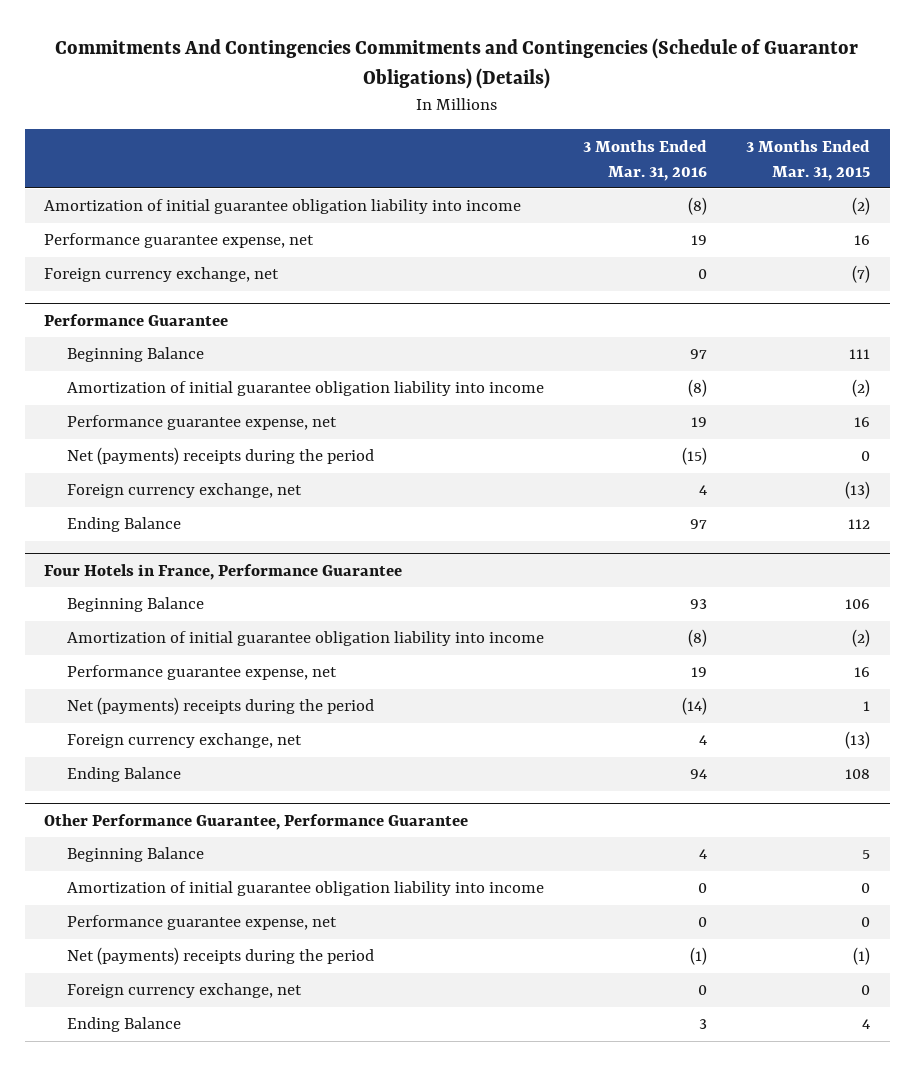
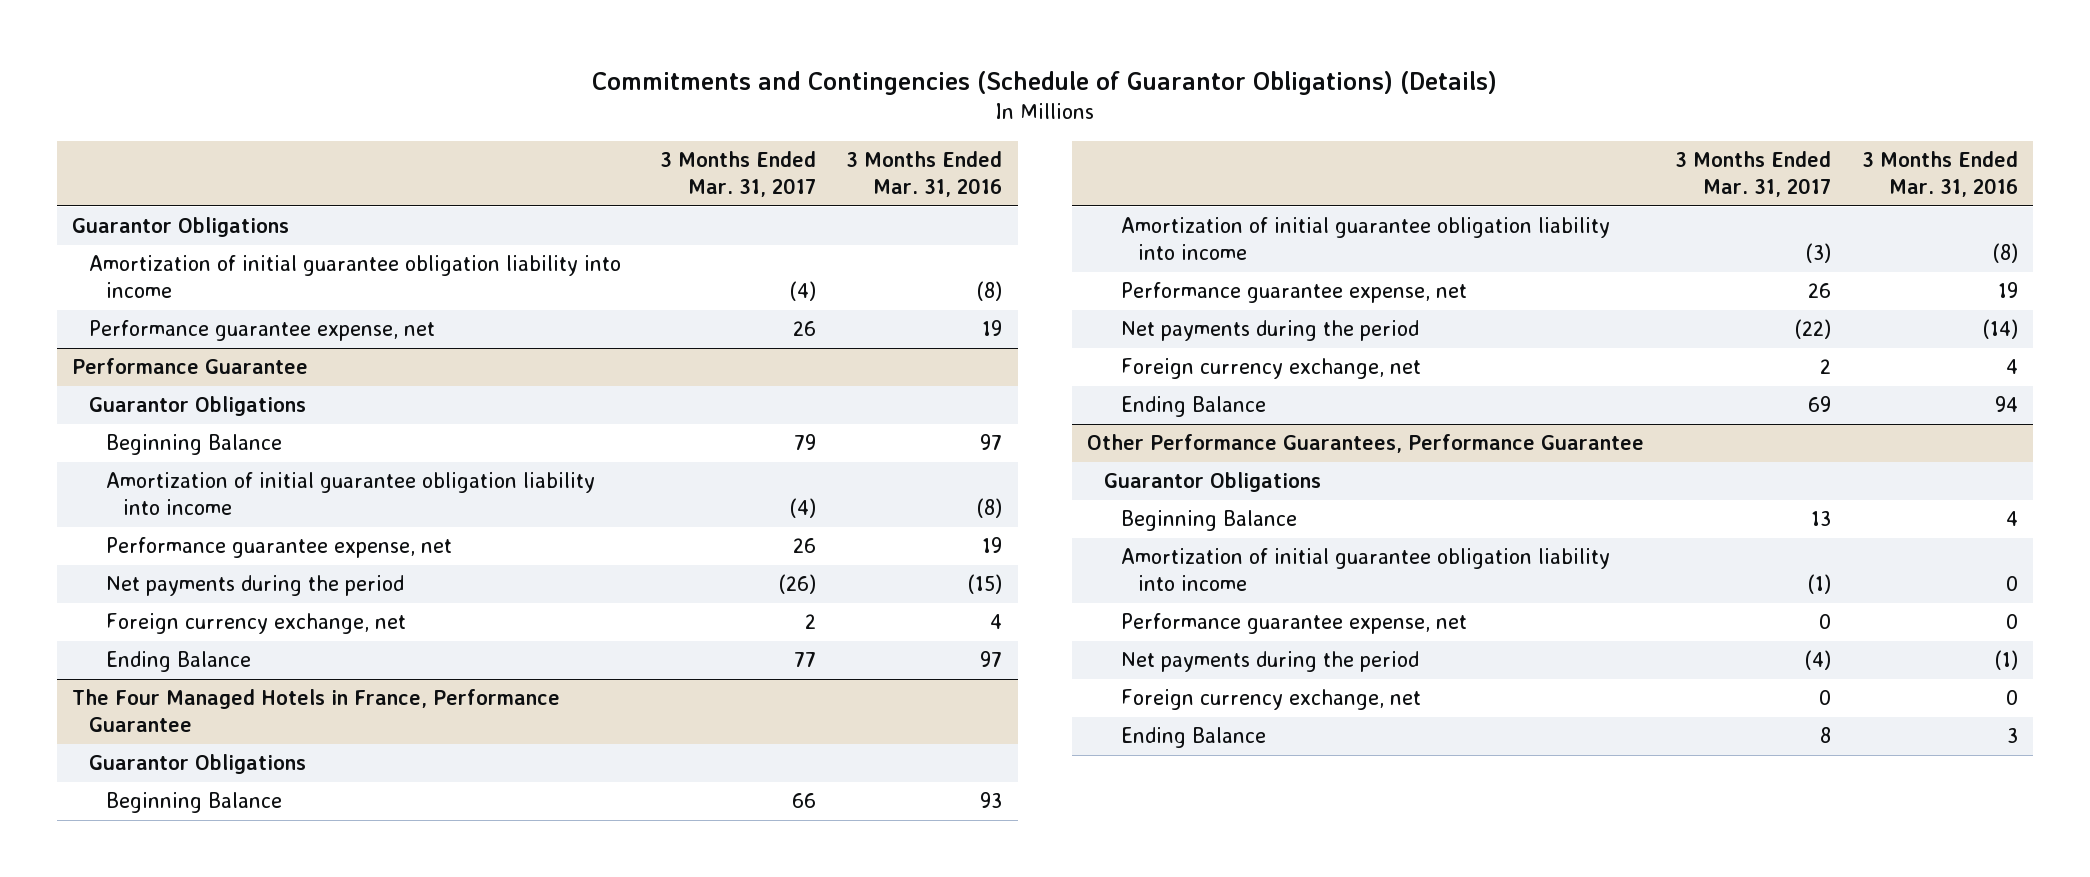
[55,38,859,90] Commitments And Contingencies Commitments and Contingencies (Schedule of Guarantor Obligations) (Details) -> [591,71,1497,96] Commitments and Contingencies (Schedule of Guarantor Obligations) (Details)
[746,139,871,181] 3 Months Ended Mar. 31, 2015 -> none
none -> [659,151,816,198] 3 Months Ended Mar. 31, 2017
none -> [71,217,289,238] Guarantor Obligations
[44,267,280,283] Foreign currency exchange, net -> none
none -> [88,396,306,417] Guarantor Obligations
[66,447,374,466] Net (payments) receipts during the period -> [105,575,404,597] Net payments during the period
[44,563,403,580] Four Hotels in France, Performance Guarantee -> [71,689,560,733] The Four Managed Hotels in France, Performance Guarantee
none -> [88,754,306,775] Guarantor Obligations
[66,697,374,716] Net (payments) receipts during the period -> [1121,320,1420,342] Net payments during the period
[44,813,469,830] Other Performance Guarantee, Performance Guarantee -> [1087,434,1645,454] Other Performance Guarantees, Performance Guarantee
none -> [1104,472,1322,493] Guarantor Obligations
[66,947,374,966] Net (payments) receipts during the period -> [1121,651,1420,673] Net payments during the period

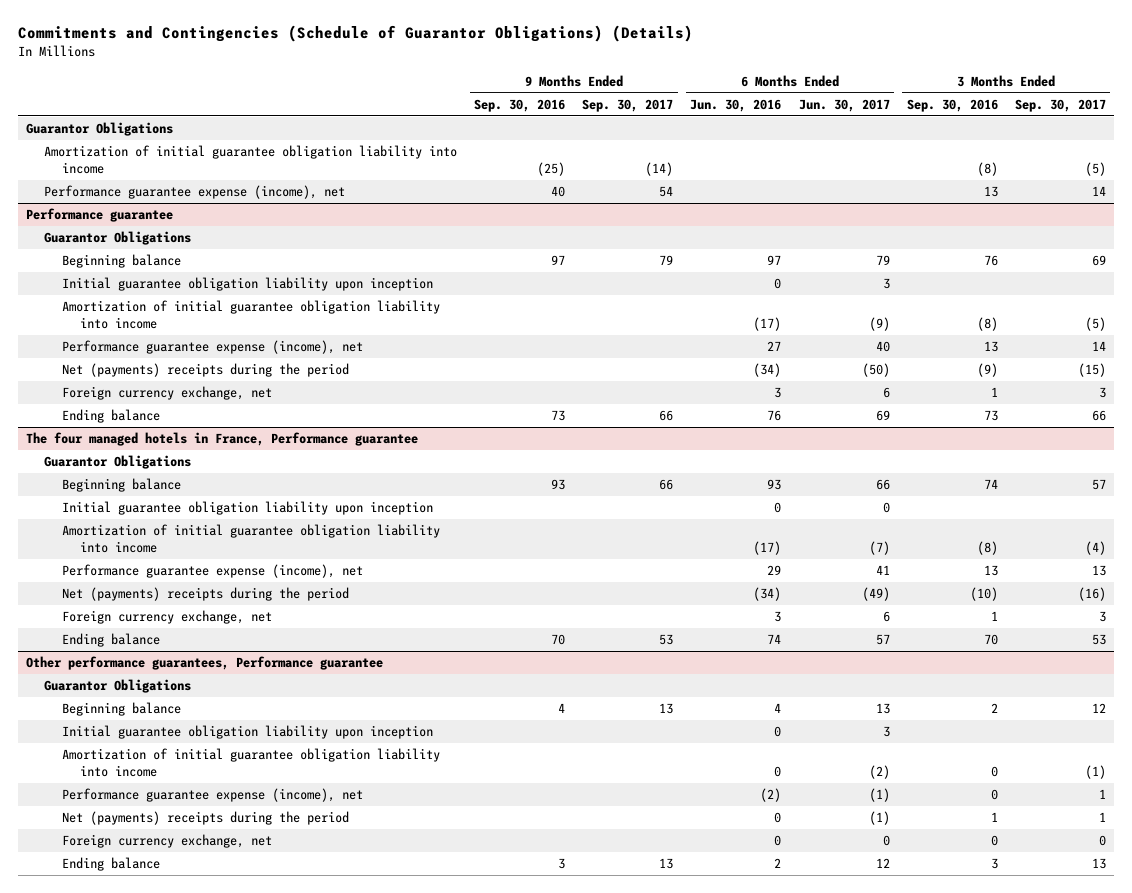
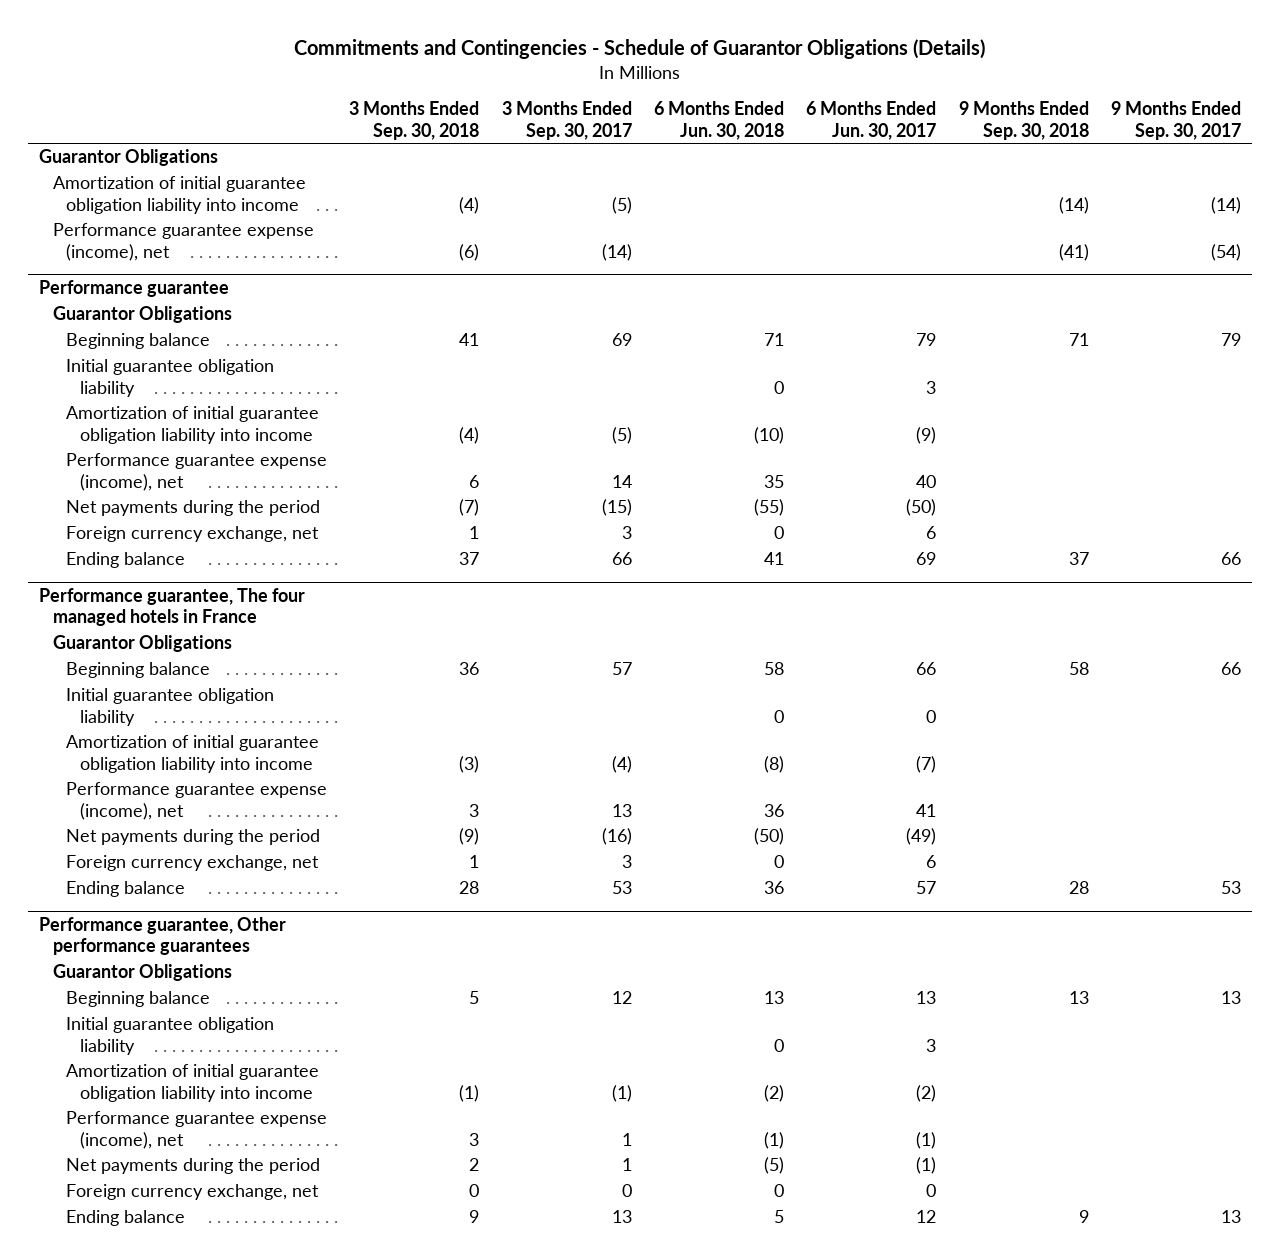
[17,25,693,43] Commitments and Contingencies (Schedule of Guarantor Obligations) (Details) -> [293,38,985,59] Commitments and Contingencies - Schedule of Guarantor Obligations (Details)
[474,98,566,112] Sep. 30, 2016 -> none
[690,98,782,112] Jun. 30, 2016 -> none
[906,98,998,112] Sep. 30, 2016 -> none
none -> [349,101,480,140] 3 Months Ended Sep. 30, 2018
none -> [654,101,785,140] 6 Months Ended Jun. 30, 2018
none -> [958,101,1089,140] 9 Months Ended Sep. 30, 2018
[659,186,674,198] 54 -> [1210,243,1241,261] (54)
[1091,186,1106,197] 14 -> [601,243,632,261] (14)
[61,277,433,292] Initial guarantee obligation liability upon inception -> [66,359,275,397] Initial guarantee obligation liability
[61,363,349,378] Net (payments) receipts during the period -> [66,500,321,517] Net payments during the period
[26,432,419,447] The four managed hotels in France, Performance guarantee -> [38,587,305,627] Performance guarantee, The four managed hotels in France
[61,501,433,516] Initial guarantee obligation liability upon inception -> [66,688,275,726] Initial guarantee obligation liability
[61,587,349,602] Net (payments) receipts during the period -> [66,829,321,846] Net payments during the period
[26,656,384,671] Other performance guarantees, Performance guarantee -> [38,916,286,956] Performance guarantee, Other performance guarantees
[61,725,433,740] Initial guarantee obligation liability upon inception -> [66,1017,275,1055] Initial guarantee obligation liability
[61,811,349,826] Net (payments) receipts during the period -> [66,1158,321,1175] Net payments during the period

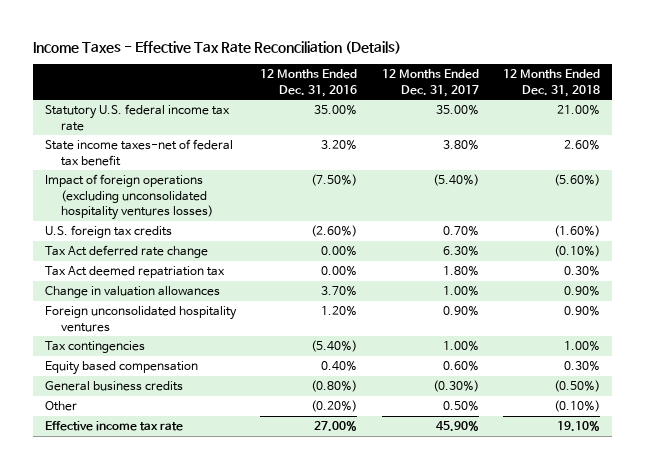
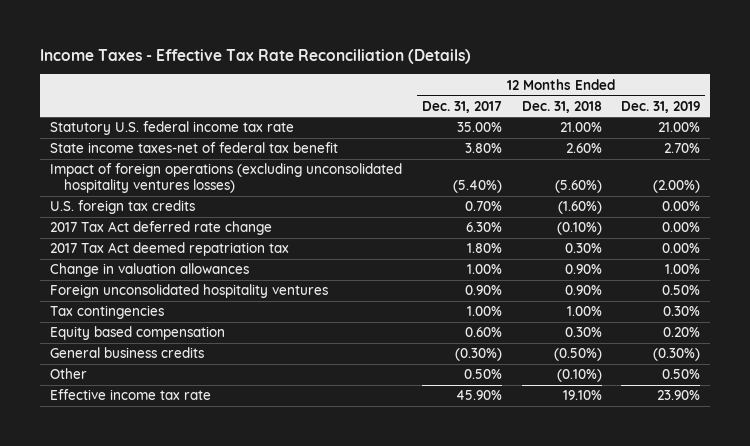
[260,69,358,97] 12 Months Ended Dec. 31, 2016 -> none
none -> [621,100,701,113] Dec. 31, 2019
[45,245,209,259] Tax Act deferred rate change -> [50,221,273,236] 2017 Tax Act deferred rate change
[45,266,226,279] Tax Act deemed repatriation tax -> [50,242,290,257] 2017 Tax Act deemed repatriation tax

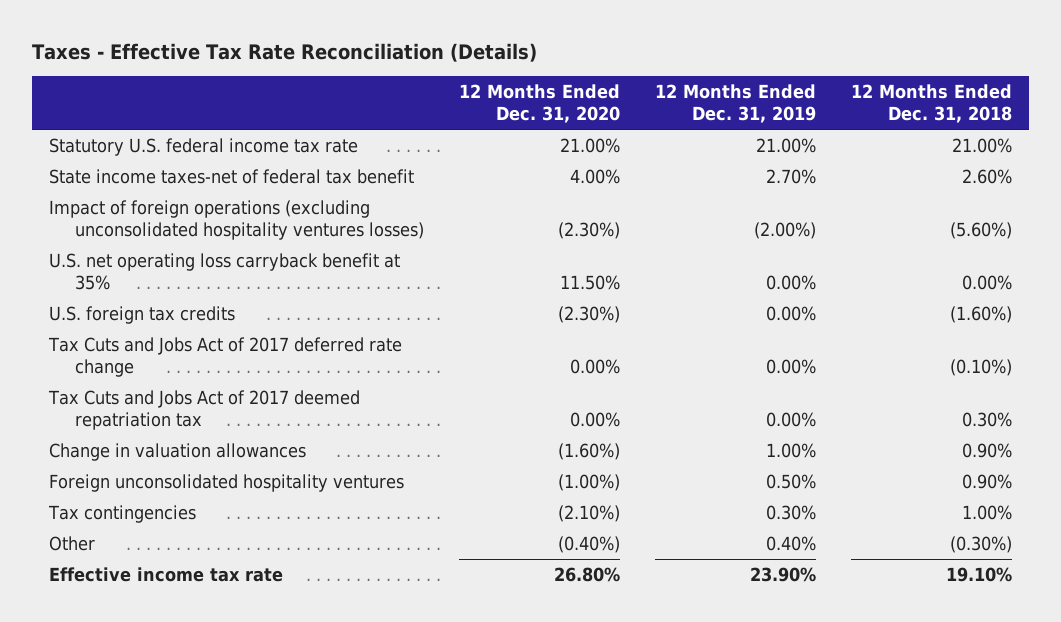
[40,48,472,64] Income Taxes - Effective Tax Rate Reconciliation (Details) -> [31,42,537,62] Taxes - Effective Tax Rate Reconciliation (Details)
[421,100,502,113] Dec. 31, 2017 -> none
none -> [458,84,620,123] 12 Months Ended Dec. 31, 2020
none -> [49,253,401,290] U.S. net operating loss carryback benefit at 35%
[50,221,273,236] 2017 Tax Act deferred rate change -> [48,337,403,377] Tax Cuts and Jobs Act of 2017 deferred rate change
[50,242,290,257] 2017 Tax Act deemed repatriation tax -> [48,390,361,430] Tax Cuts and Jobs Act of 2017 deemed repatriation tax
[50,326,226,341] Equity based compensation -> none
[50,347,205,359] General business credits -> none
[556,369,602,383] (0.10%) -> [949,536,1012,554] (0.30%)
[662,369,701,380] 0.50% -> [765,536,816,552] 0.40%

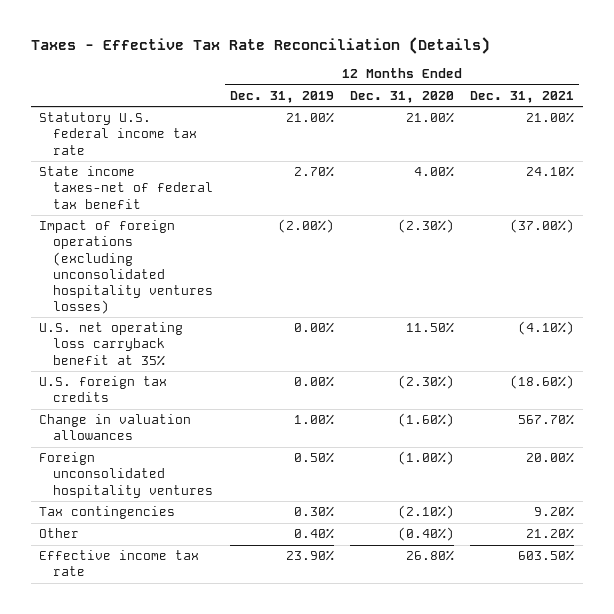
[850,84,1012,123] 12 Months Ended Dec. 31, 2018 -> none
none -> [470,90,575,103] Dec. 31, 2021
[48,337,403,377] Tax Cuts and Jobs Act of 2017 deferred rate change -> none
[48,390,361,430] Tax Cuts and Jobs Act of 2017 deemed repatriation tax -> none

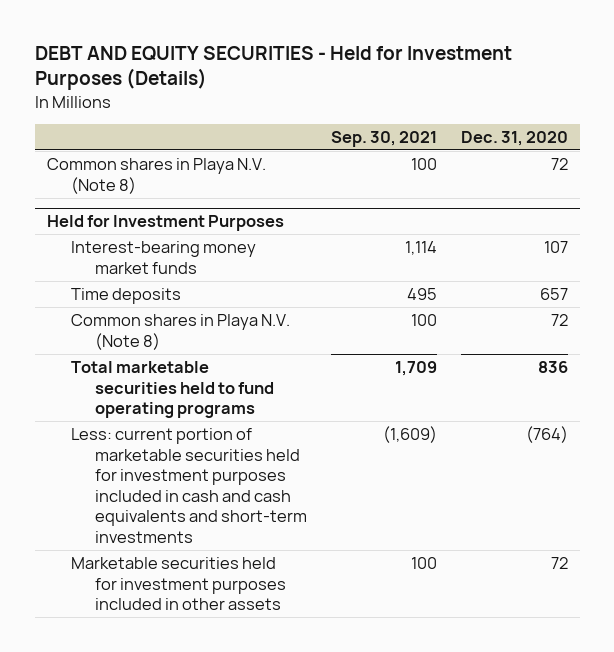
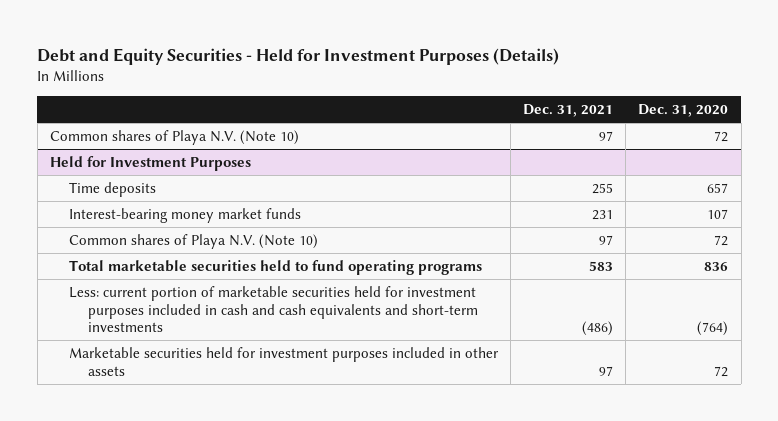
[34,46,512,91] DEBT AND EQUITY SECURITIES - Held for Investment Purposes (Details) -> [37,47,560,65] Debt and Equity Securities - Held for Investment Purposes (Details)
[331,130,438,147] Sep. 30, 2021 -> none
none -> [523,104,614,118] Dec. 31, 2021
[46,157,266,194] Common shares in Playa N.V. (Note 8) -> [49,130,299,146] Common shares of Playa N.V. (Note 10)
[71,240,257,274] Interest-bearing money market funds -> [68,208,301,224] Interest-bearing money market funds
[71,313,291,350] Common shares in Playa N.V. (Note 8) -> [68,234,318,250] Common shares of Playa N.V. (Note 10)

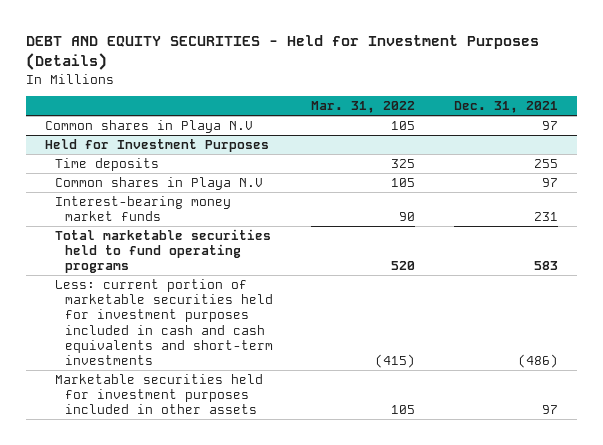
[37,47,560,65] Debt and Equity Securities - Held for Investment Purposes (Details) -> [25,34,539,71] DEBT AND EQUITY SECURITIES - Held for Investment Purposes (Details)
[638,104,729,118] Dec. 31, 2020 -> none
none -> [311,101,416,114] Mar. 31, 2022
[49,130,299,146] Common shares of Playa N.V. (Note 10) -> [45,119,254,133] Common shares in Playa N.V
none -> [54,176,263,190] Common shares in Playa N.V
[68,234,318,250] Common shares of Playa N.V. (Note 10) -> none

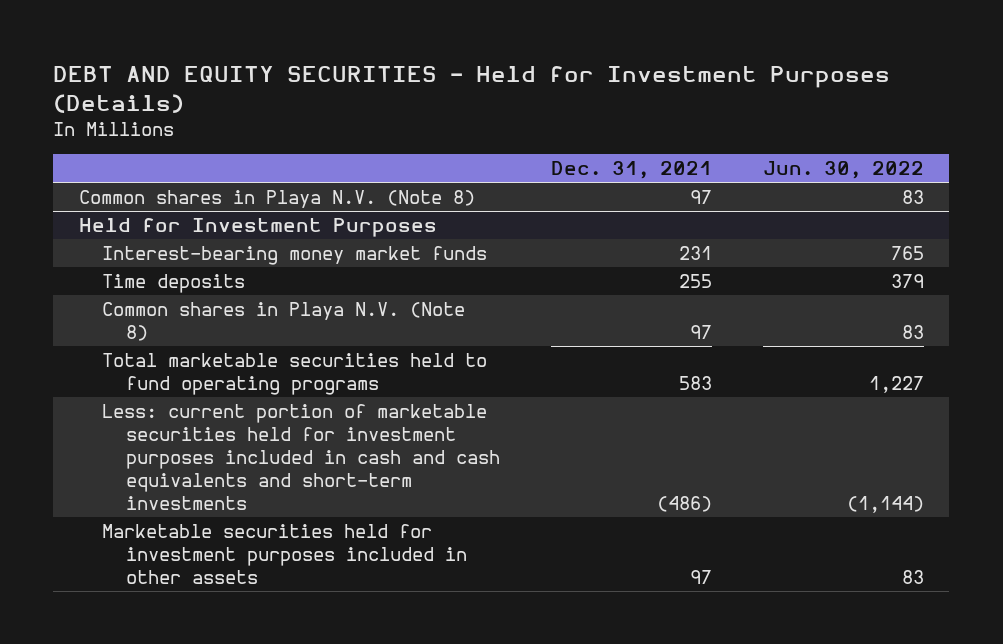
[311,101,416,114] Mar. 31, 2022 -> none
none -> [762,161,924,180] Jun. 30, 2022
[45,119,254,133] Common shares in Playa N.V -> [78,190,475,209] Common shares in Playa N.V. (Note 8)
[54,176,263,190] Common shares in Playa N.V -> none
[54,157,159,171] Time deposits -> [102,274,246,294] Time deposits
none -> [102,302,466,341] Common shares in Playa N.V. (Note 8)

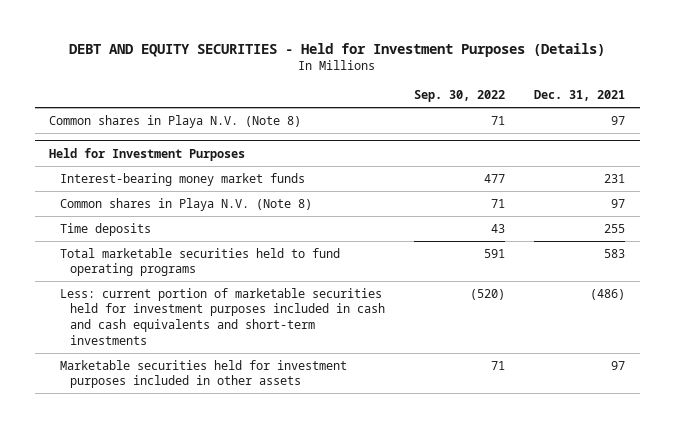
[762,161,924,180] Jun. 30, 2022 -> none
none -> [414,90,506,103] Sep. 30, 2022
[102,274,246,294] Time deposits -> [59,222,151,236] Time deposits

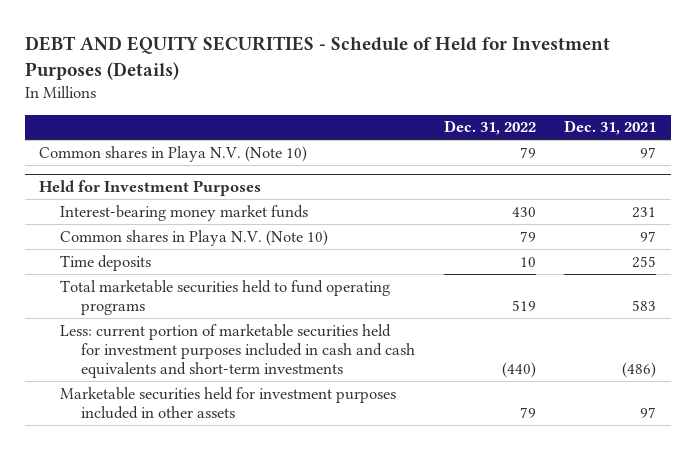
[69,42,606,57] DEBT AND EQUITY SECURITIES - Held for Investment Purposes (Details) -> [24,36,610,80] DEBT AND EQUITY SECURITIES - Schedule of Held for Investment Purposes (Details)
[414,90,506,103] Sep. 30, 2022 -> none
none -> [443,120,536,136] Dec. 31, 2022
[49,114,302,128] Common shares in Playa N.V. (Note 8) -> [39,145,308,162] Common shares in Playa N.V. (Note 10)
[59,197,312,211] Common shares in Playa N.V. (Note 8) -> [60,229,329,246] Common shares in Playa N.V. (Note 10)

